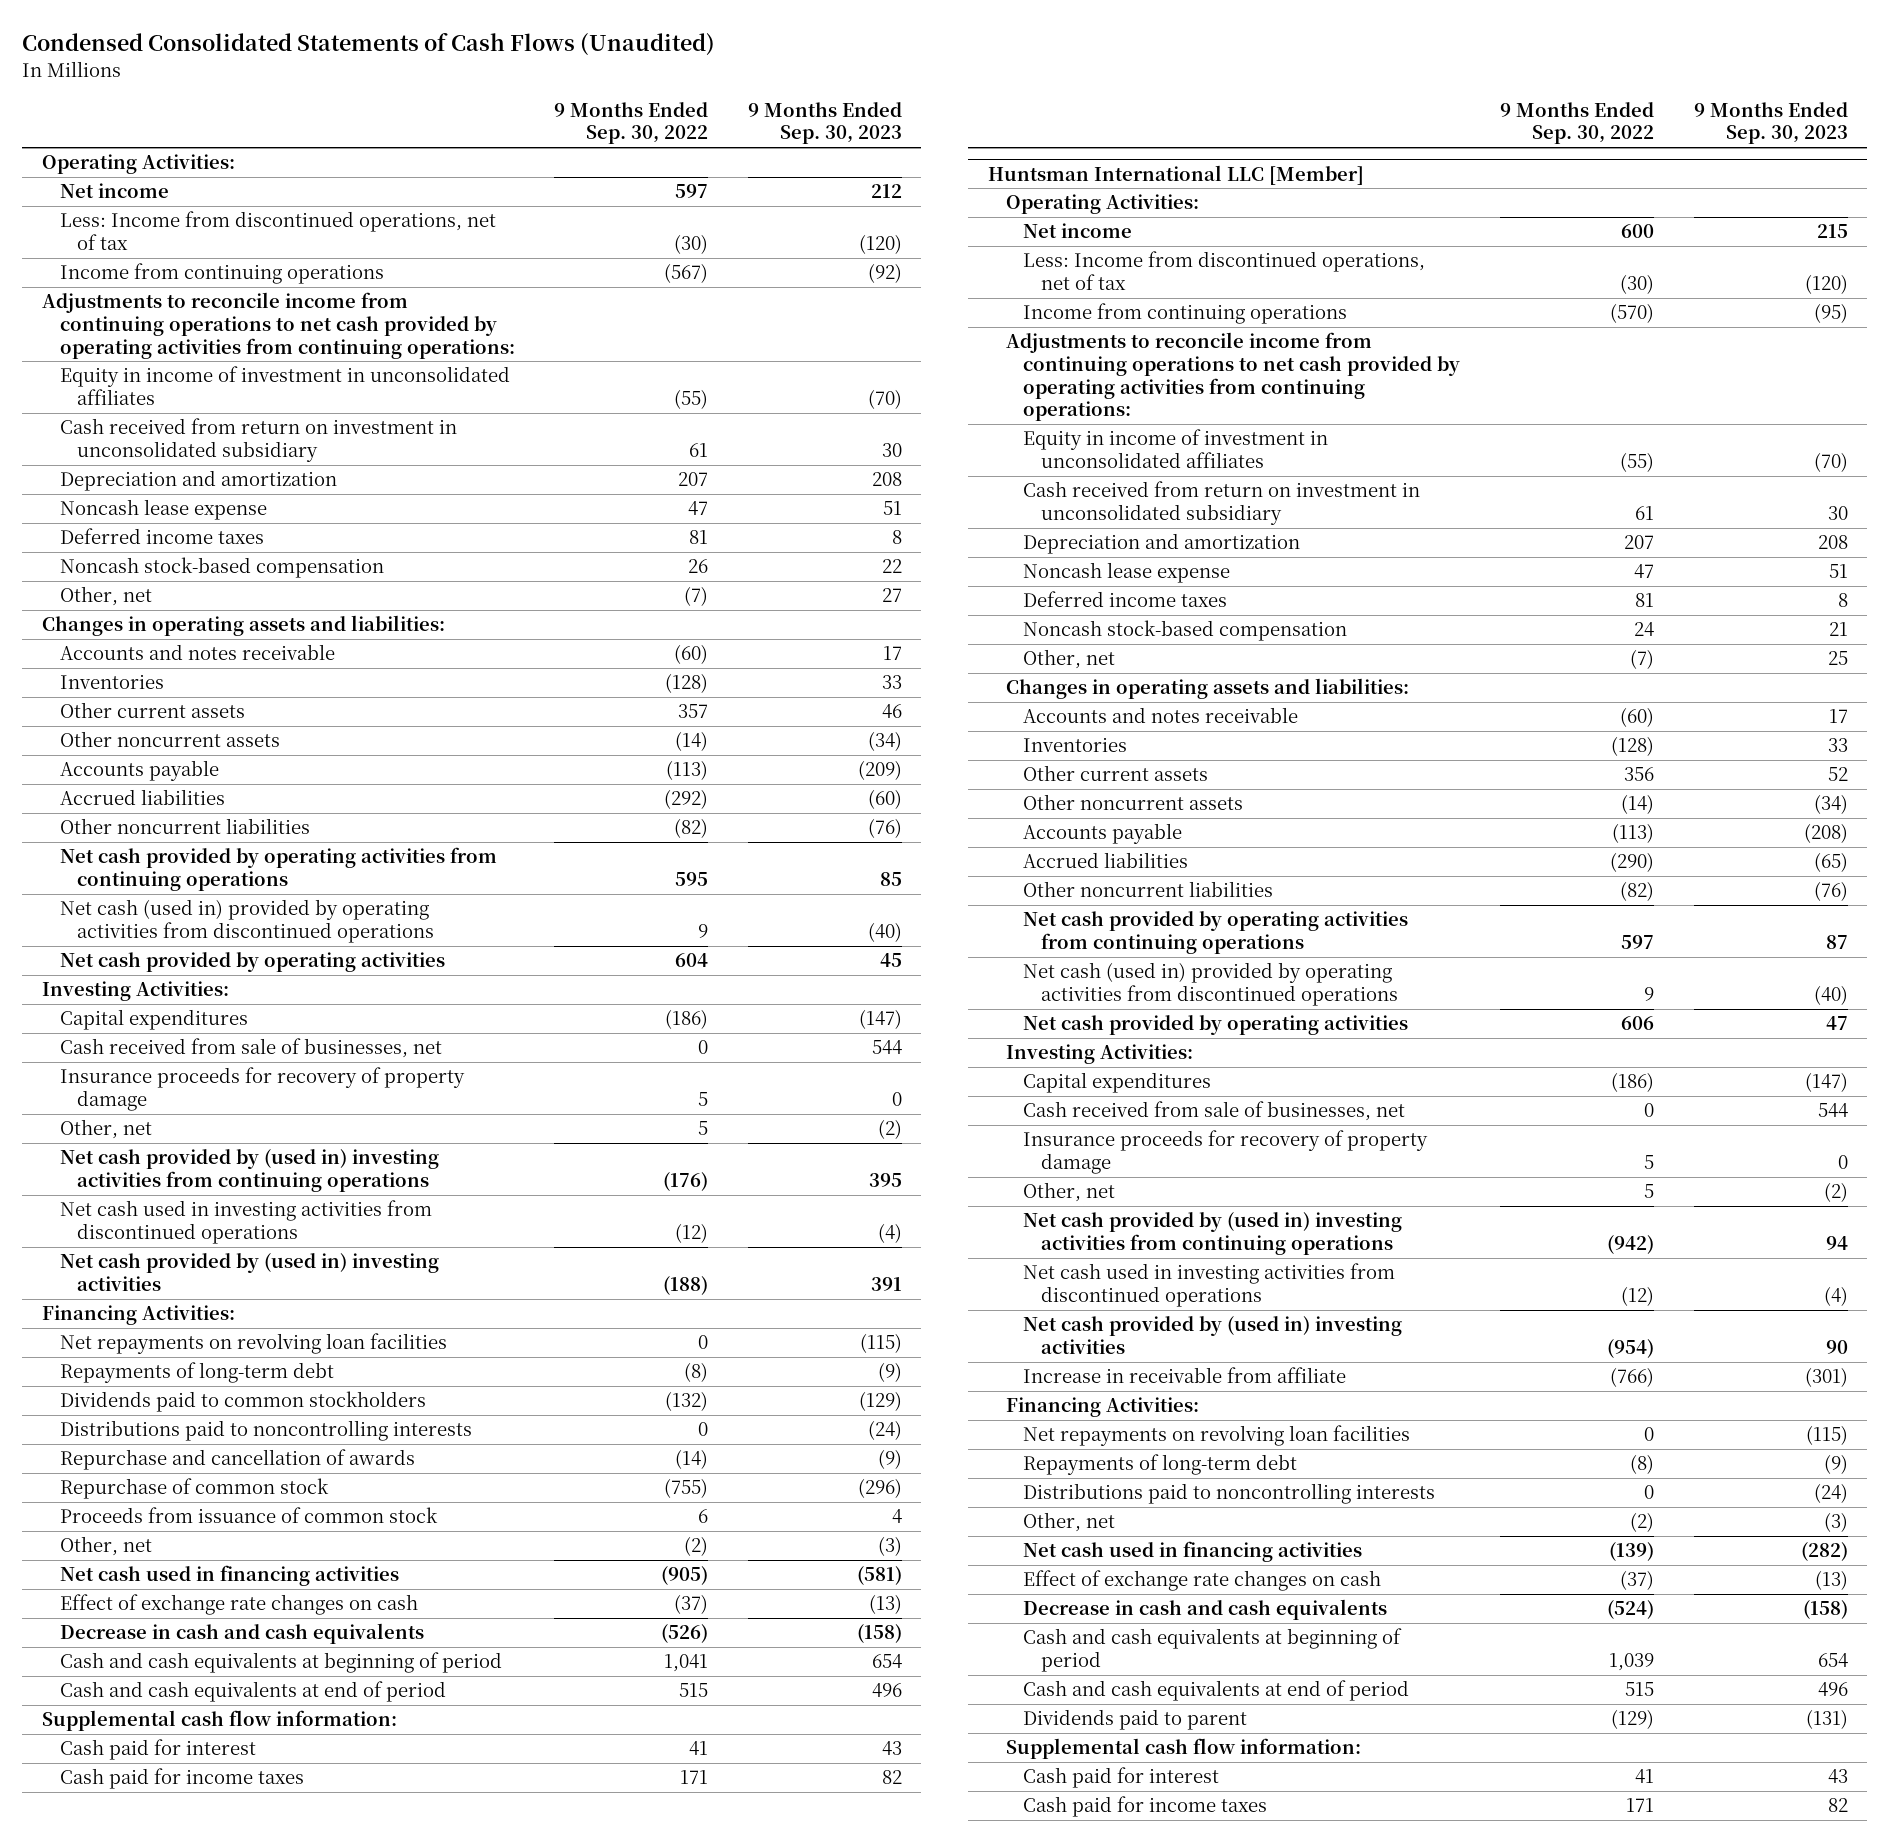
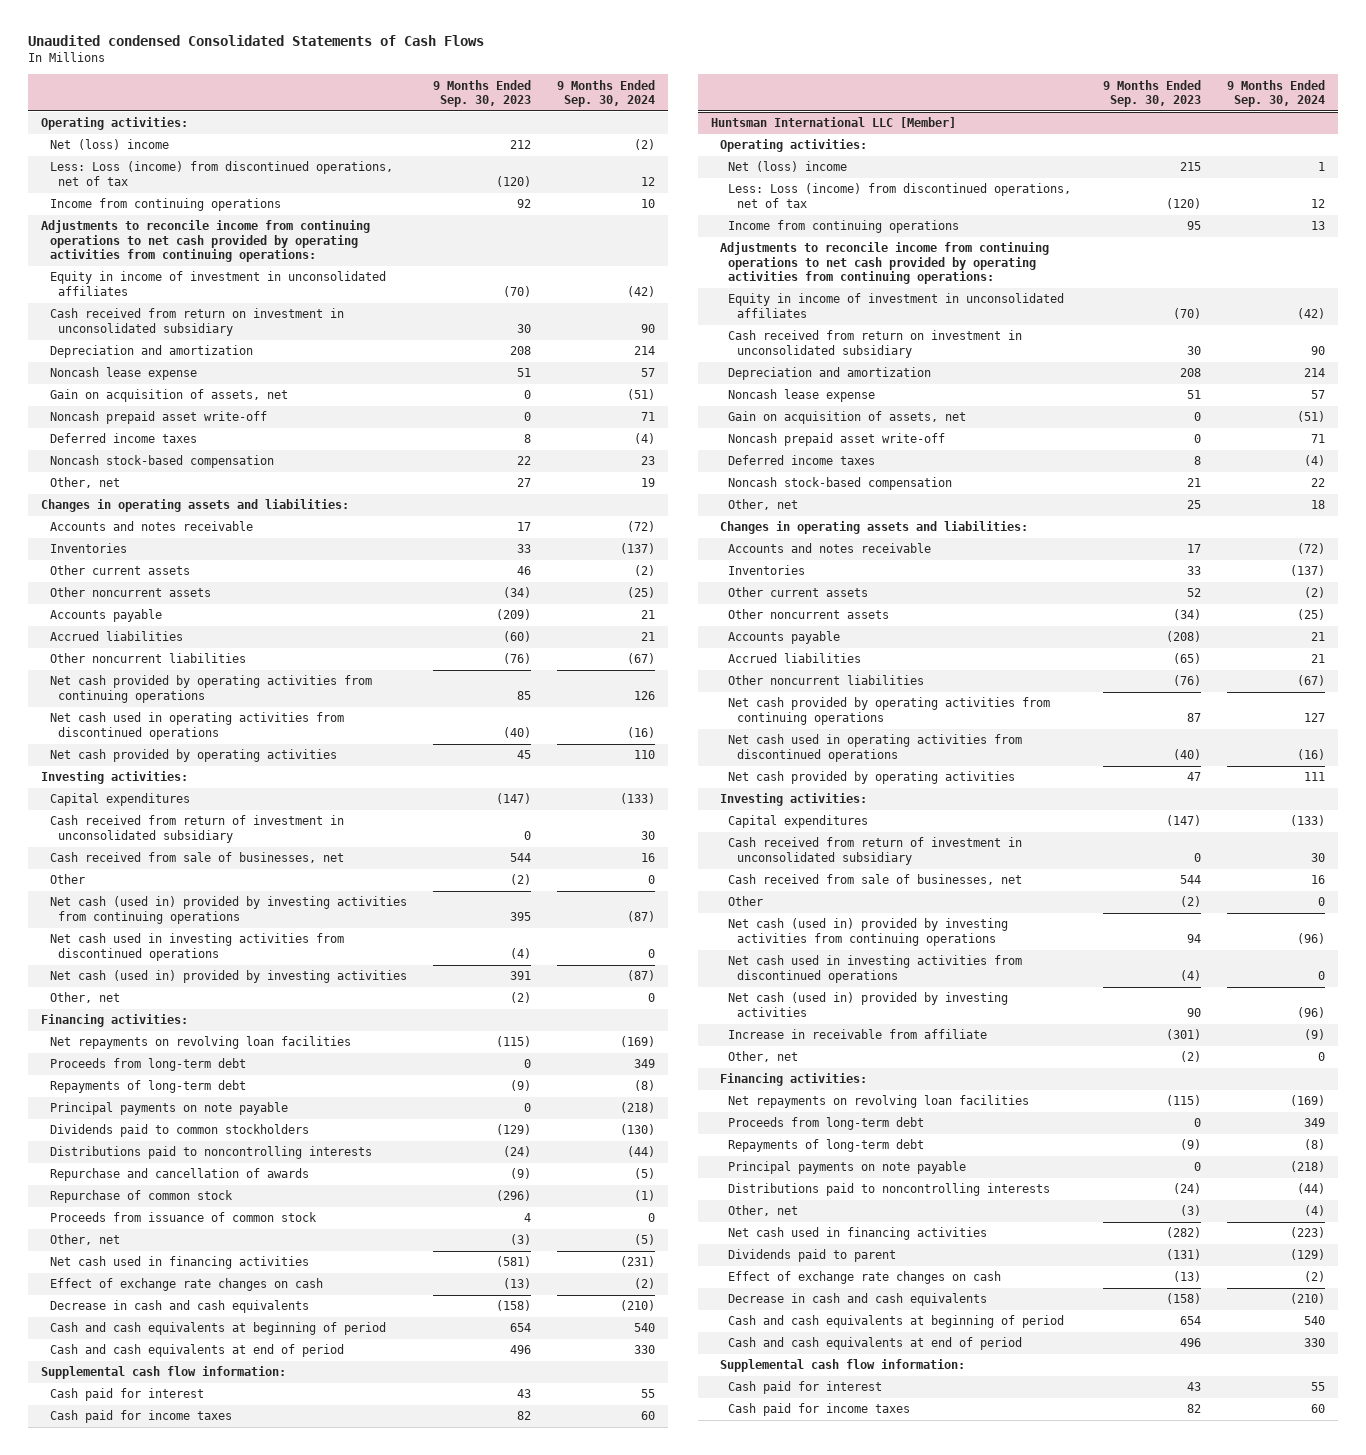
[22,33,716,57] Condensed Consolidated Statements of Cash Flows (Unaudited) -> [28,35,485,47] Unaudited condensed Consolidated Statements of Cash Flows
[554,101,709,145] 9 Months Ended Sep. 30, 2022 -> none
none -> [557,79,656,108] 9 Months Ended Sep. 30, 2024
[42,154,236,175] Operating Activities: -> [41,117,189,131] Operating activities:
[59,183,169,199] Net income -> [49,139,169,151] Net (loss) income
[59,211,496,250] Less: Income from discontinued operations, net of tax -> [49,161,393,186] Less: Loss (income) from discontinued operations, net of tax
[867,263,902,284] (92) -> [517,199,532,209] 92
none -> [49,389,288,403] Gain on acquisition of assets, net
none -> [49,411,267,425] Noncash prepaid asset write-off
[59,899,435,943] Net cash (used in) provided by operating activities from discontinued operations -> [49,712,344,740] Net cash used in operating activities from discontinued operations
[42,981,230,1002] Investing Activities: -> [41,771,189,785] Investing activities:
none -> [49,815,344,843] Cash received from return of investment in unconsolidated subsidiary
[59,1067,465,1111] Insurance proceeds for recovery of property damage -> none
none -> [49,874,85,885] Other
[59,1149,439,1192] Net cash provided by (used in) investing activities from continuing operations -> [49,896,407,924] Net cash (used in) provided by investing activities from continuing operations
[59,1253,439,1291] Net cash provided by (used in) investing activities -> [49,970,407,984] Net cash (used in) provided by investing activities
[59,1119,152,1140] Other, net -> [49,992,120,1004] Other, net
[42,1305,236,1326] Financing Activities: -> [41,1014,189,1028] Financing activities:
none -> [49,1058,246,1072] Proceeds from long-term debt
none -> [49,1102,288,1116] Principal payments on note payable
[1005,194,1199,215] Operating Activities: -> [719,139,867,153] Operating activities:
[1023,223,1133,239] Net income -> [728,161,848,173] Net (loss) income
[1023,251,1426,290] Less: Income from discontinued operations, net of tax -> [728,183,1072,208] Less: Loss (income) from discontinued operations, net of tax
[1813,303,1848,324] (95) -> [1187,221,1202,231] 95
none -> [728,411,967,425] Gain on acquisition of assets, net
none -> [728,433,946,447] Noncash prepaid asset write-off
[1023,962,1398,1006] Net cash (used in) provided by operating activities from discontinued operations -> [728,734,1023,762] Net cash used in operating activities from discontinued operations
[1005,1044,1193,1065] Investing Activities: -> [719,793,867,807] Investing activities:
none -> [728,837,1023,865] Cash received from return of investment in unconsolidated subsidiary
[1023,1130,1429,1174] Insurance proceeds for recovery of property damage -> none
none -> [728,896,764,907] Other
[1023,1212,1403,1255] Net cash provided by (used in) investing activities from continuing operations -> [728,918,1009,946] Net cash (used in) provided by investing activities from continuing operations
[1023,1316,1403,1354] Net cash provided by (used in) investing activities -> [728,992,1009,1017] Net cash (used in) provided by investing activities
[1023,1182,1116,1203] Other, net -> [728,1051,799,1063] Other, net
[1005,1397,1199,1418] Financing Activities: -> [719,1073,867,1087] Financing activities:
none -> [728,1117,925,1131] Proceeds from long-term debt
none -> [728,1161,967,1175] Principal payments on note payable
[1023,1709,1248,1731] Dividends paid to parent -> [728,1249,897,1263] Dividends paid to parent

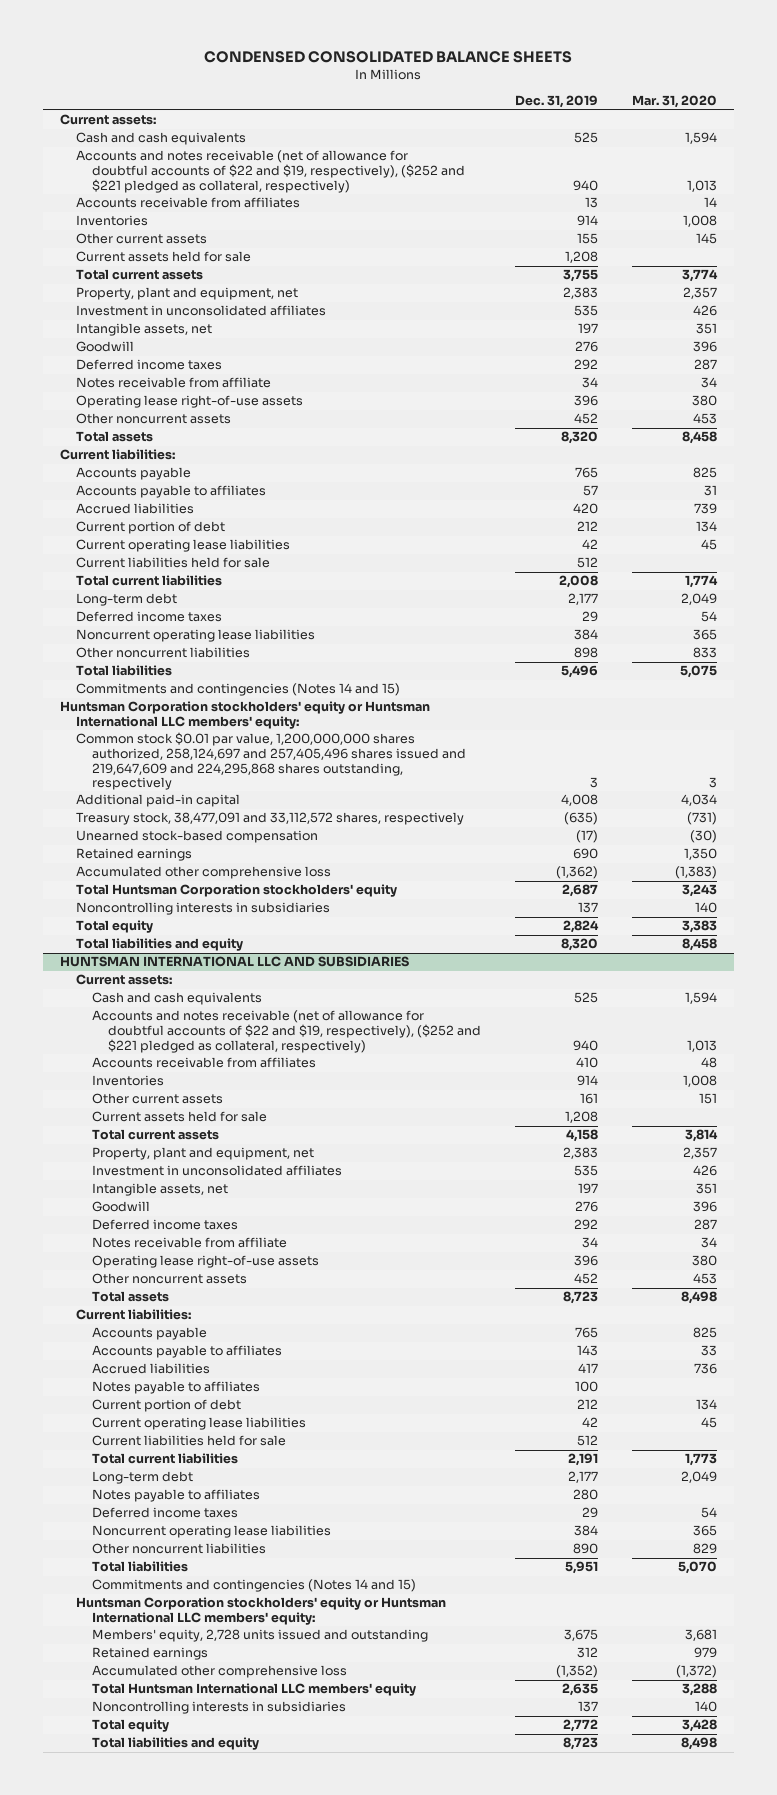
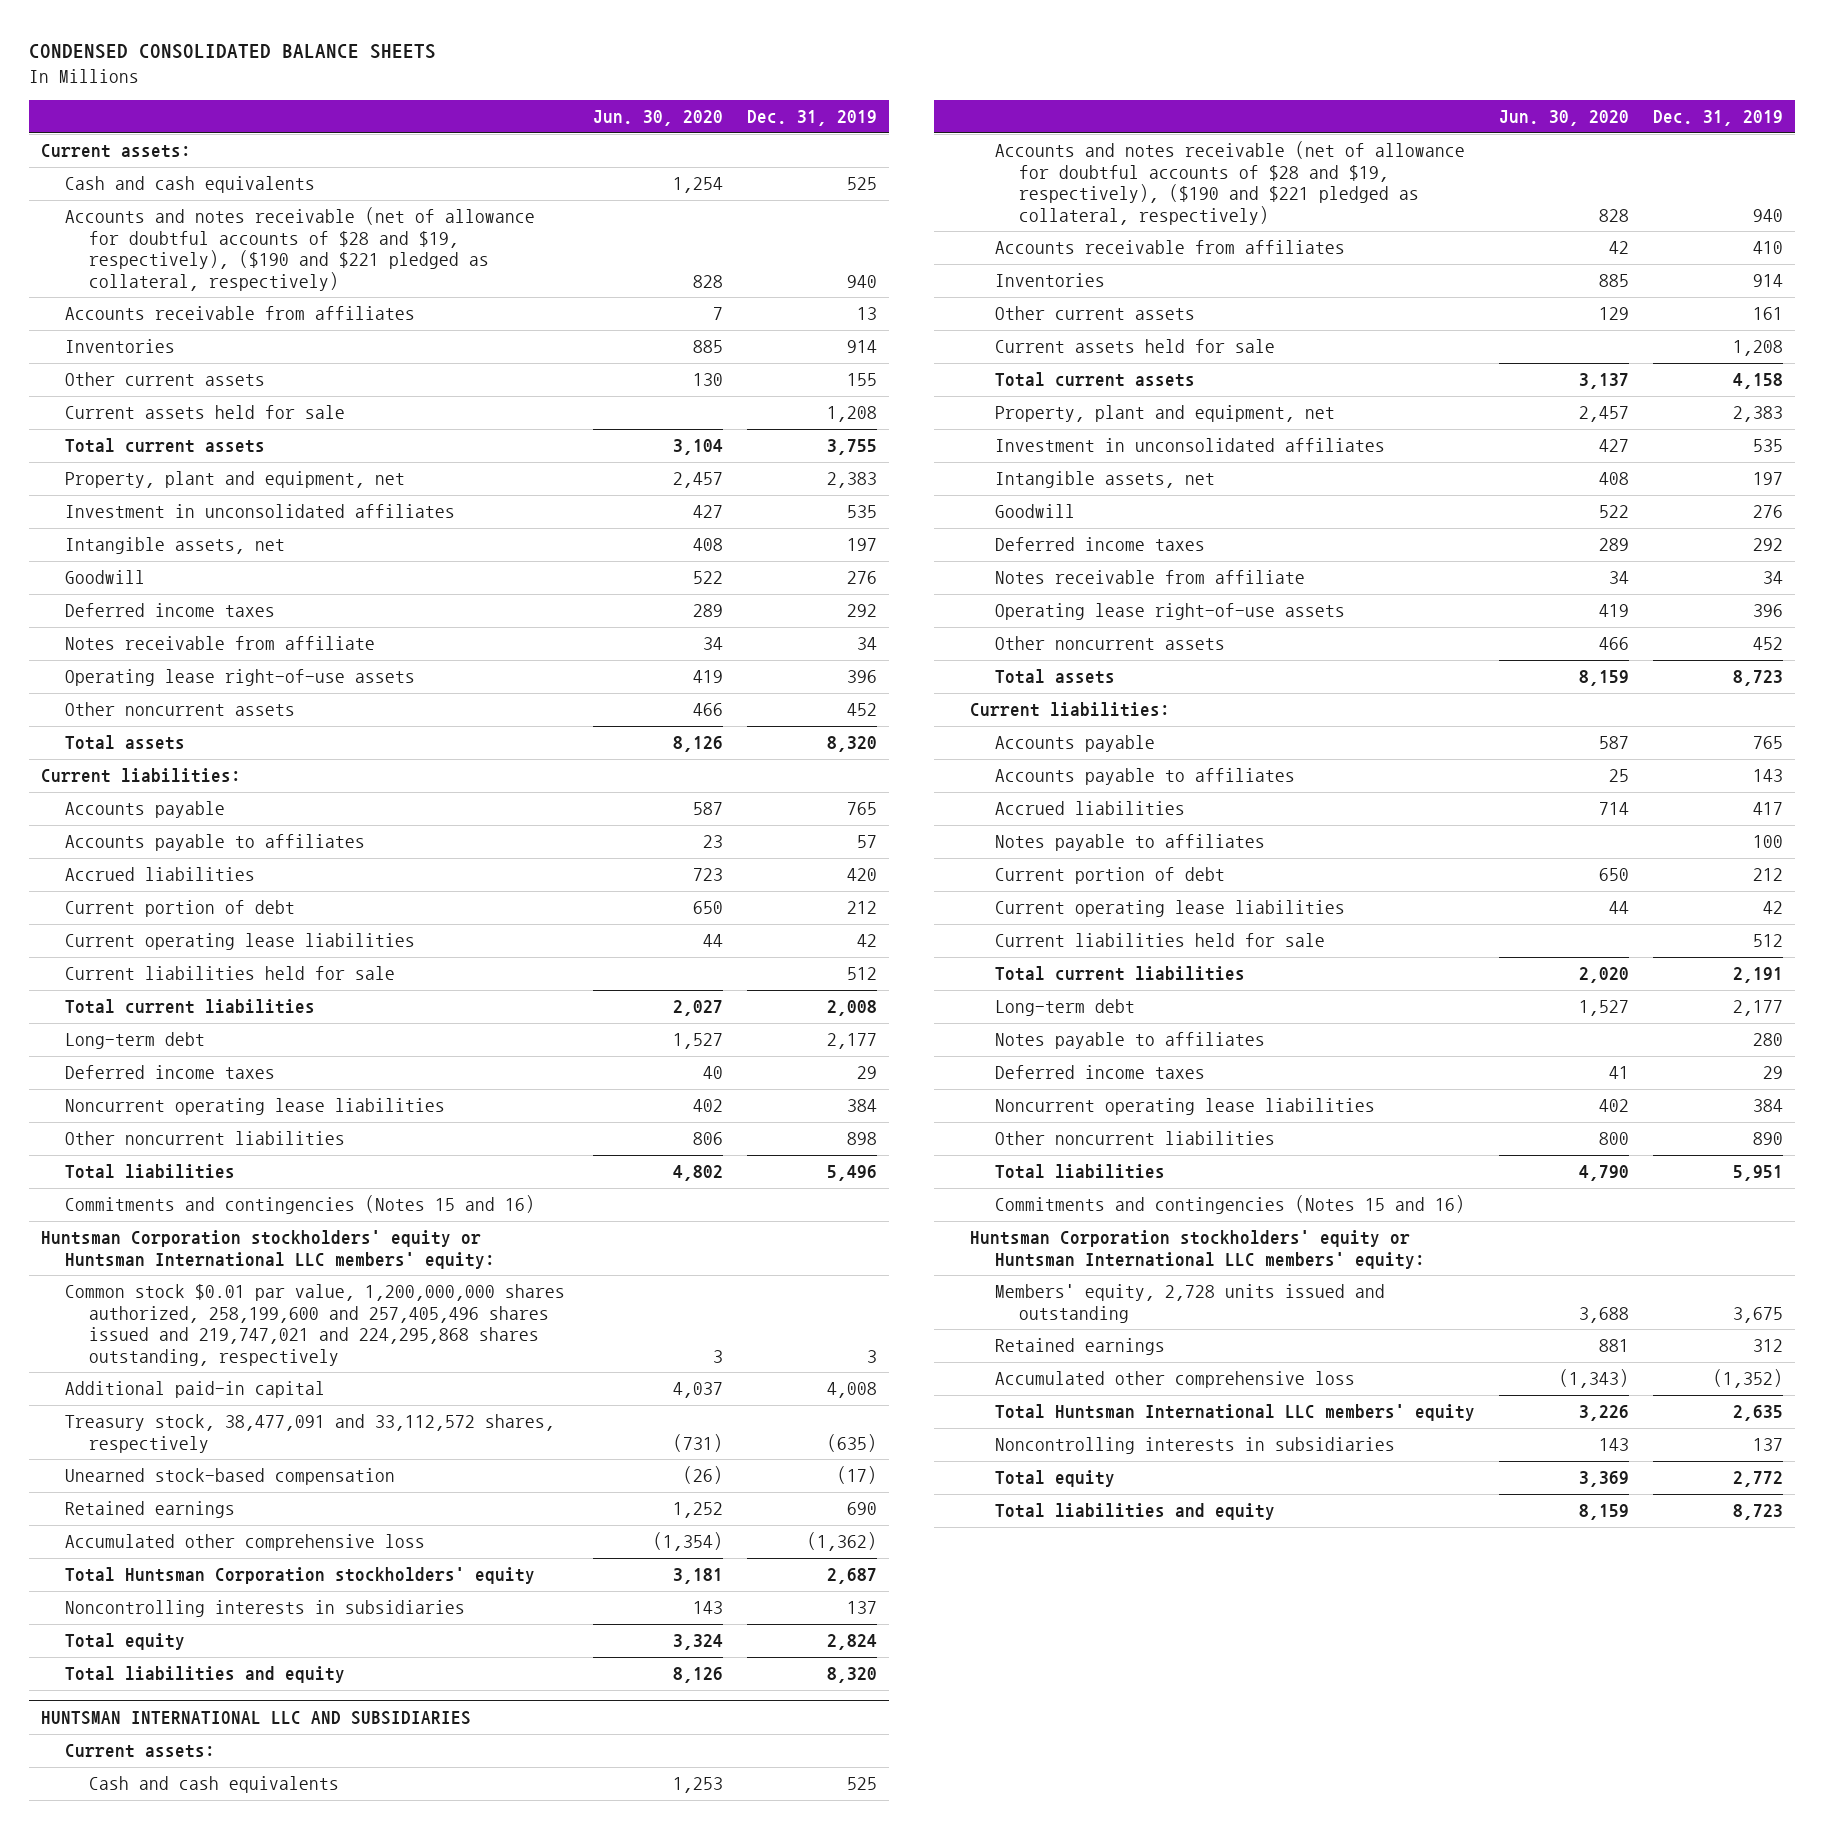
[631,95,717,109] Mar. 31, 2020 -> none
none -> [592,110,723,127] Jun. 30, 2020
[76,150,466,193] Accounts and notes receivable (net of allowance for doubtful accounts of $22 and $19, respectively), ($252 and $221 pledged as collateral, respectively) -> [64,207,535,291] Accounts and notes receivable (net of allowance for doubtful accounts of $28 and $19, respectively), ($190 and $221 pledged as collateral, respectively)
[76,683,401,697] Commitments and contingencies (Notes 14 and 15) -> [64,1195,535,1215] Commitments and contingencies (Notes 15 and 16)
[76,732,467,791] Common stock $0.01 par value, 1,200,000,000 shares authorized, 258,124,697 and 257,405,496 shares issued and 219,647,609 and 224,295,868 shares outstanding, respectively -> [64,1284,565,1366] Common stock $0.01 par value, 1,200,000,000 shares authorized, 258,199,600 and 257,405,496 shares issued and 219,747,021 and 224,295,868 shares outstanding, respectively
[92,1010,482,1053] Accounts and notes receivable (net of allowance for doubtful accounts of $22 and $19, respectively), ($252 and $221 pledged as collateral, respectively) -> [994,141,1465,225] Accounts and notes receivable (net of allowance for doubtful accounts of $28 and $19, respectively), ($190 and $221 pledged as collateral, respectively)
[92,1579,417,1593] Commitments and contingencies (Notes 14 and 15) -> [994,1195,1465,1215] Commitments and contingencies (Notes 15 and 16)

